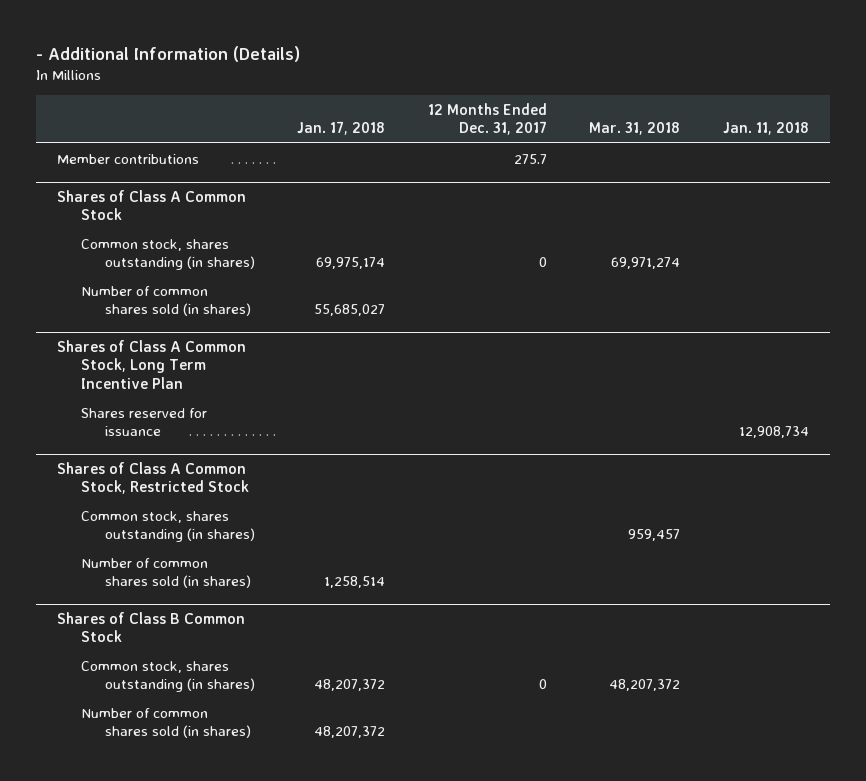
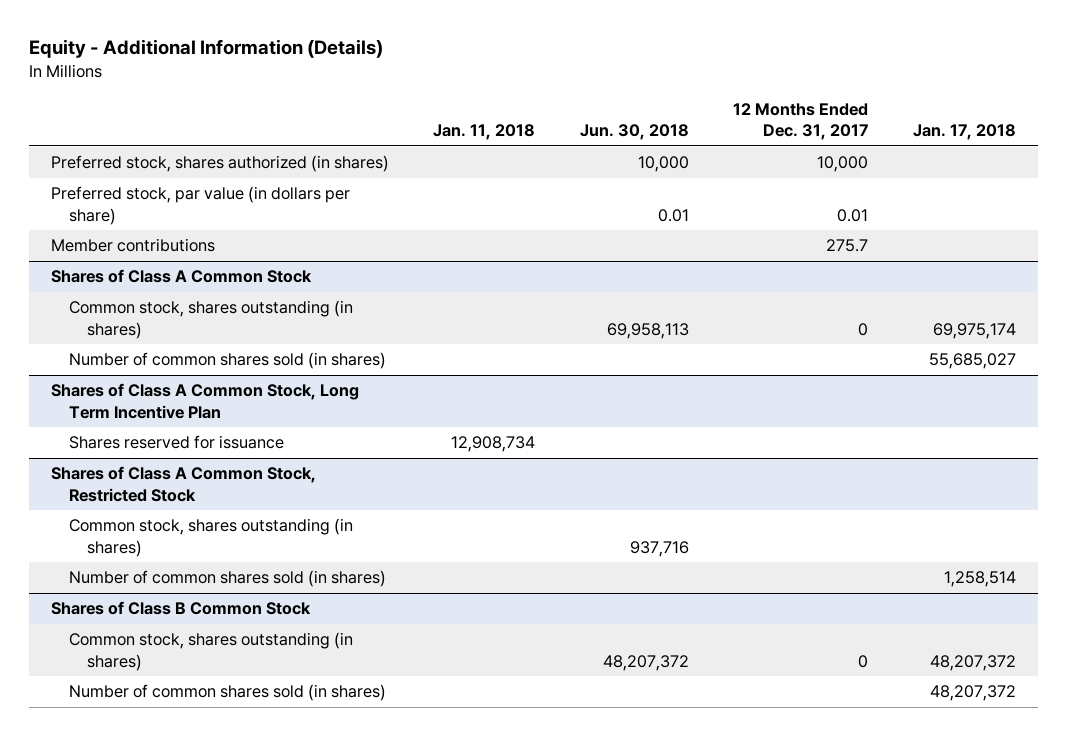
[36,45,301,62] - Additional Information (Details) -> [28,39,383,59] Equity - Additional Information (Details)
[589,122,681,136] Mar. 31, 2018 -> none
none -> [579,123,689,140] Jun. 30, 2018
none -> [50,155,389,173] Preferred stock, shares authorized (in shares)
none -> [50,186,350,225] Preferred stock, par value (in dollars per share)

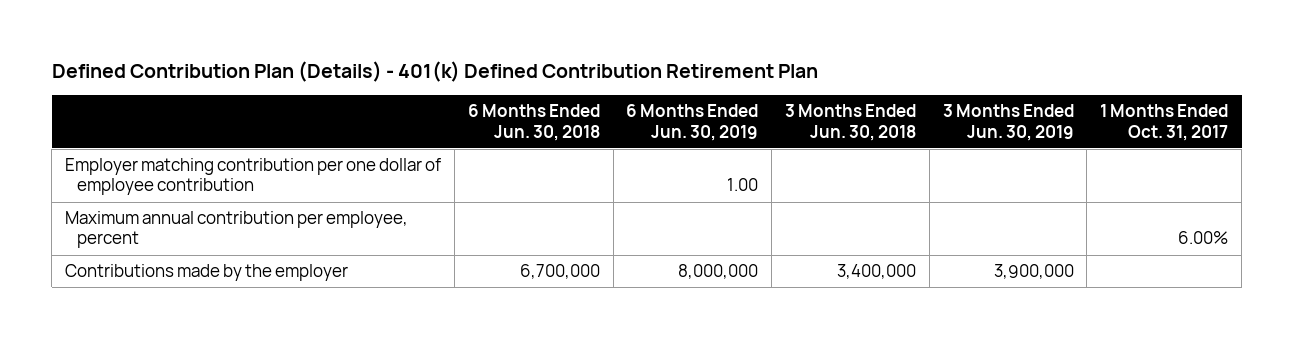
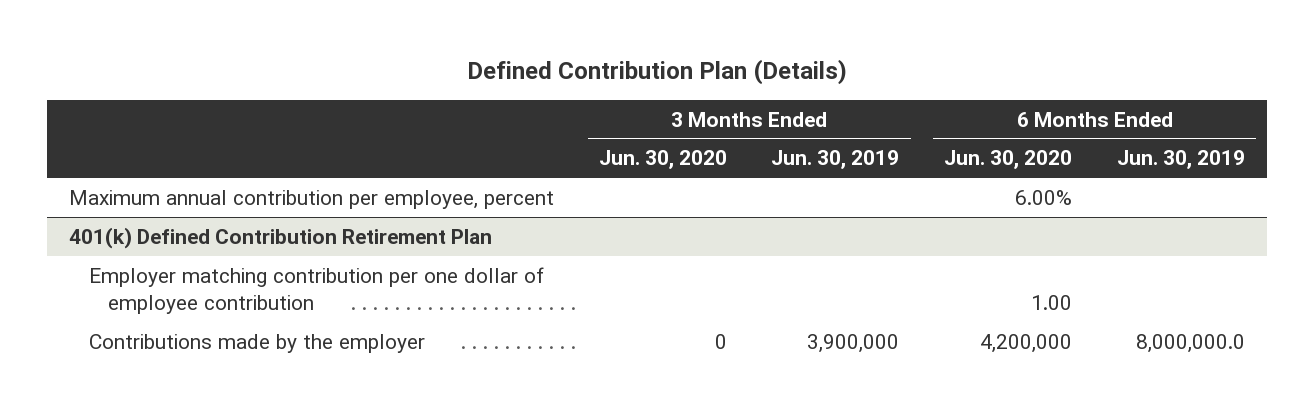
[51,61,818,83] Defined Contribution Plan (Details) - 401(k) Defined Contribution Retirement Plan -> [466,59,847,86] Defined Contribution Plan (Details)
[467,104,600,141] 6 Months Ended Jun. 30, 2018 -> none
[785,104,917,141] 3 Months Ended Jun. 30, 2018 -> none
[1100,104,1229,141] 1 Months Ended Oct. 31, 2017 -> none
none -> [598,150,727,170] Jun. 30, 2020
none -> [944,150,1073,170] Jun. 30, 2020
[65,158,442,196] Employer matching contribution per one dollar of employee contribution -> none
[65,264,349,282] Contributions made by the employer -> none
none -> [68,226,492,249] 401(k) Defined Contribution Retirement Plan
none -> [88,266,544,314] Employer matching contribution per one dollar of employee contribution
none -> [88,333,425,353] Contributions made by the employer

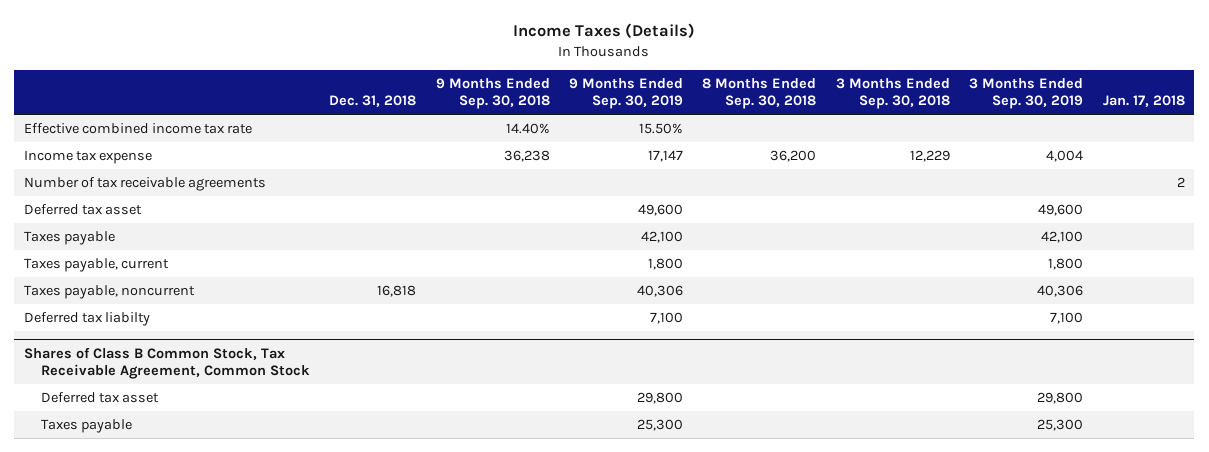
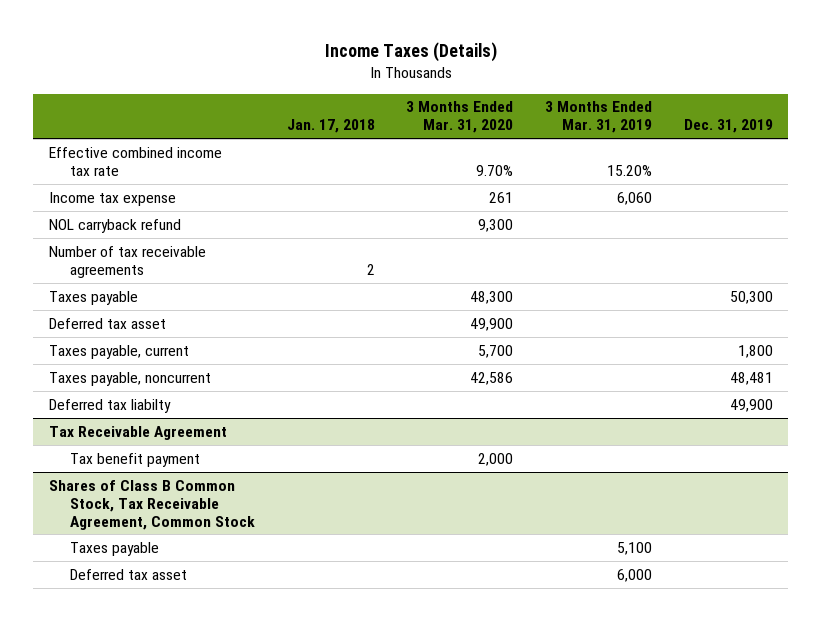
[329,95,417,108] Dec. 31, 2018 -> none
[435,78,550,110] 9 Months Ended Sep. 30, 2018 -> none
[569,78,684,110] 9 Months Ended Sep. 30, 2019 -> none
[702,78,817,110] 8 Months Ended Sep. 30, 2018 -> none
[835,78,950,110] 3 Months Ended Sep. 30, 2018 -> none
[969,78,1084,110] 3 Months Ended Sep. 30, 2019 -> none
none -> [406,101,514,134] 3 Months Ended Mar. 31, 2020
none -> [544,101,652,134] 3 Months Ended Mar. 31, 2019
none -> [683,119,773,134] Dec. 31, 2019
none -> [49,218,182,233] NOL carryback refund
[23,204,142,216] Deferred tax asset -> [49,317,167,329] Deferred tax asset
none -> [49,425,228,440] Tax Receivable Agreement
none -> [70,452,201,467] Tax benefit payment
[40,392,159,404] Deferred tax asset -> [70,568,188,580] Deferred tax asset

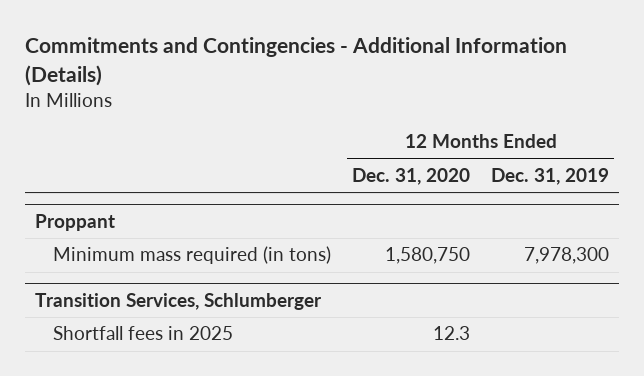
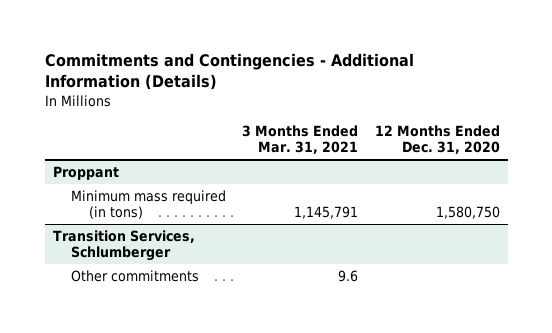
[490,168,609,186] Dec. 31, 2019 -> none
none -> [242,125,359,155] 3 Months Ended Mar. 31, 2021
[53,326,234,341] Shortfall fees in 2025 -> none
none -> [70,270,199,283] Other commitments

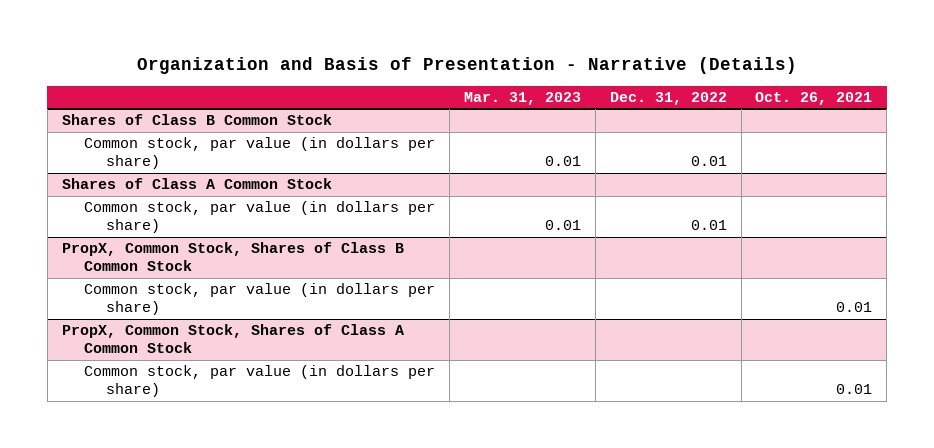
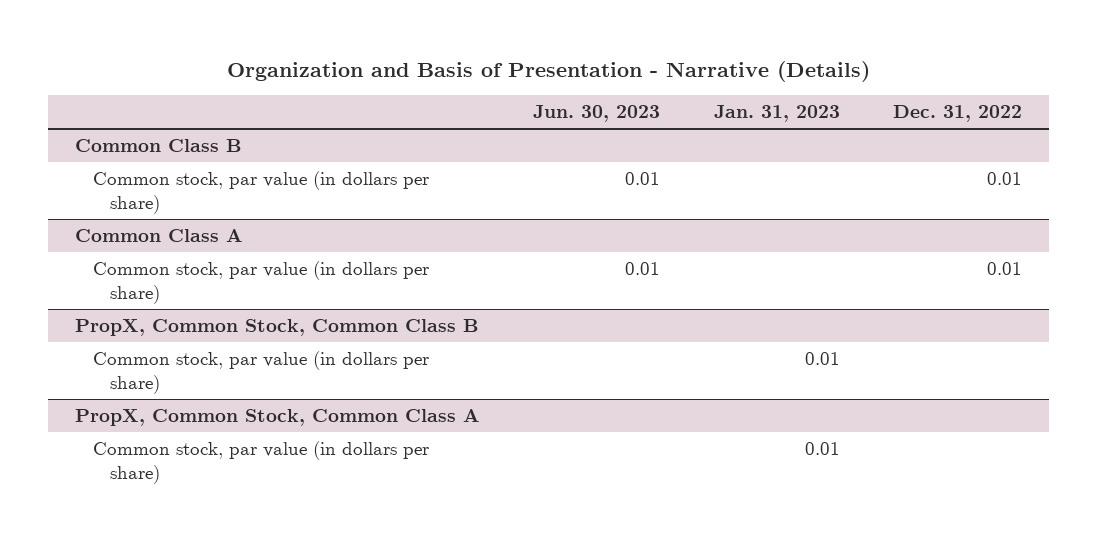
[463,91,581,105] Mar. 31, 2023 -> none
[755,91,873,105] Oct. 26, 2021 -> none
none -> [533,105,661,123] Jun. 30, 2023
none -> [713,105,840,123] Jan. 31, 2023
[61,114,332,126] Shares of Class B Common Stock -> [74,138,242,152] Common Class B
[61,178,332,190] Shares of Class A Common Stock -> [74,228,243,242] Common Class A
[61,242,404,272] PropX, Common Stock, Shares of Class B Common Stock -> [74,318,479,336] PropX, Common Stock, Common Class B
[61,324,404,354] PropX, Common Stock, Shares of Class A Common Stock -> [74,408,480,426] PropX, Common Stock, Common Class A

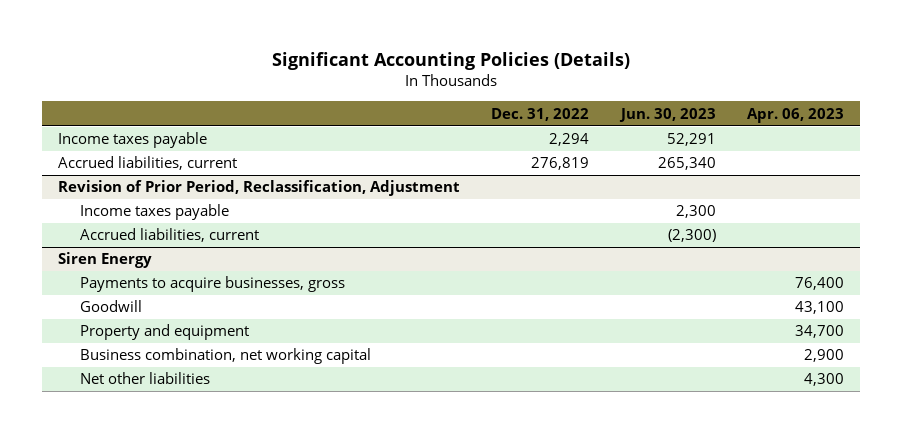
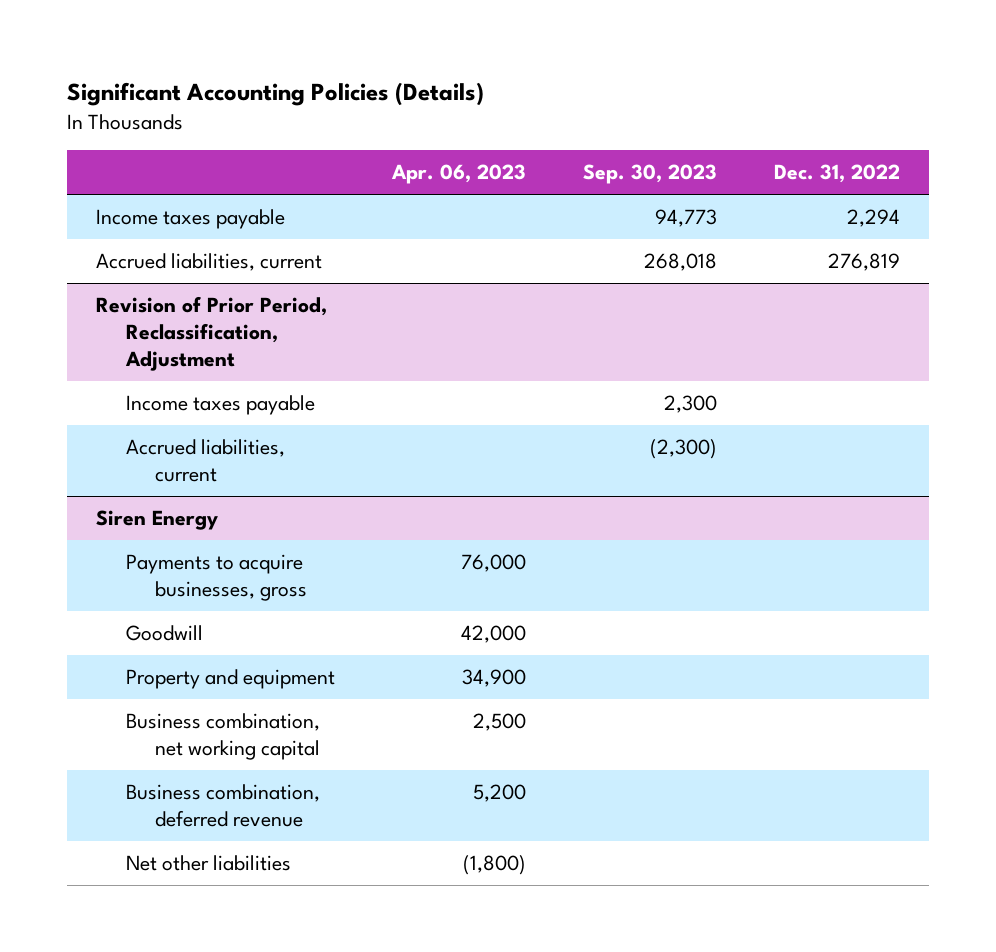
[618,107,716,122] Jun. 30, 2023 -> none
none -> [582,164,717,185] Sep. 30, 2023
[794,277,844,291] 76,400 -> [460,553,526,572] 76,000
[794,301,844,315] 43,100 -> [460,624,526,643] 42,000
[794,325,844,339] 34,700 -> [461,668,526,687] 34,900
[803,349,844,363] 2,900 -> [472,712,526,731] 2,500
none -> [125,783,320,828] Business combination, deferred revenue
[803,373,844,387] 4,300 -> [462,854,526,875] (1,800)

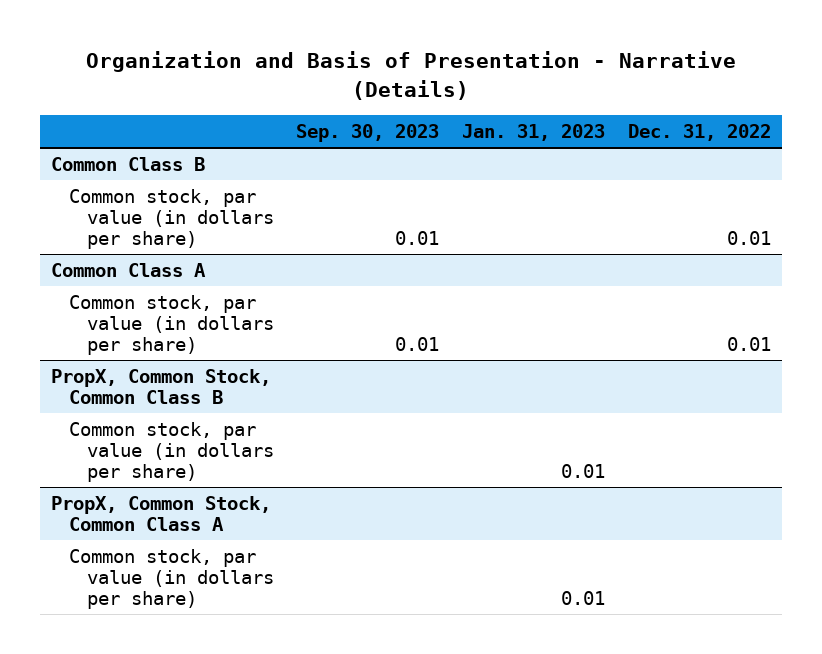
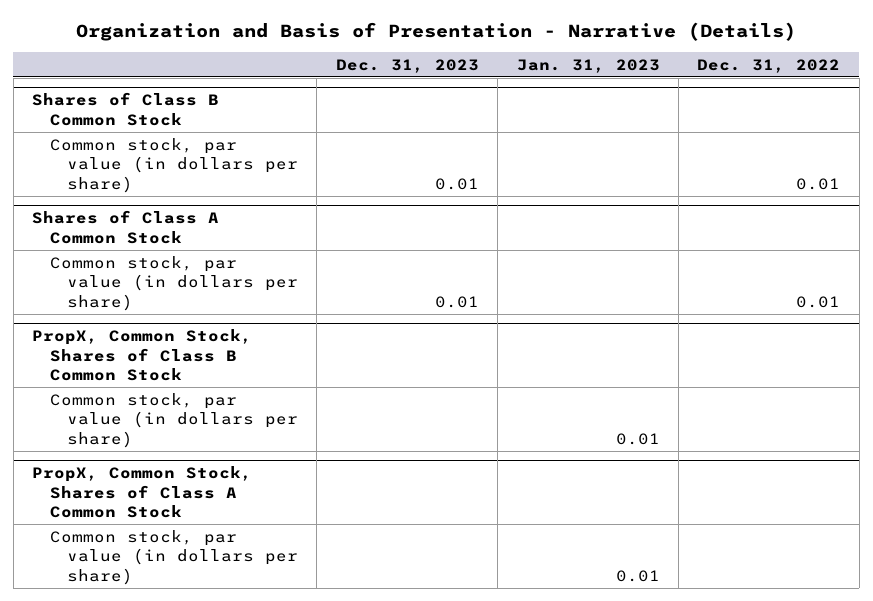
[296,123,440,142] Sep. 30, 2023 -> none
none -> [335,58,479,73] Dec. 31, 2023
[51,156,206,171] Common Class B -> [32,92,220,126] Shares of Class B Common Stock
[51,262,207,277] Common Class A -> [32,210,220,244] Shares of Class A Common Stock
[51,368,272,404] PropX, Common Stock, Common Class B -> [32,329,253,382] PropX, Common Stock, Shares of Class B Common Stock
[51,495,272,531] PropX, Common Stock, Common Class A -> [32,466,253,519] PropX, Common Stock, Shares of Class A Common Stock

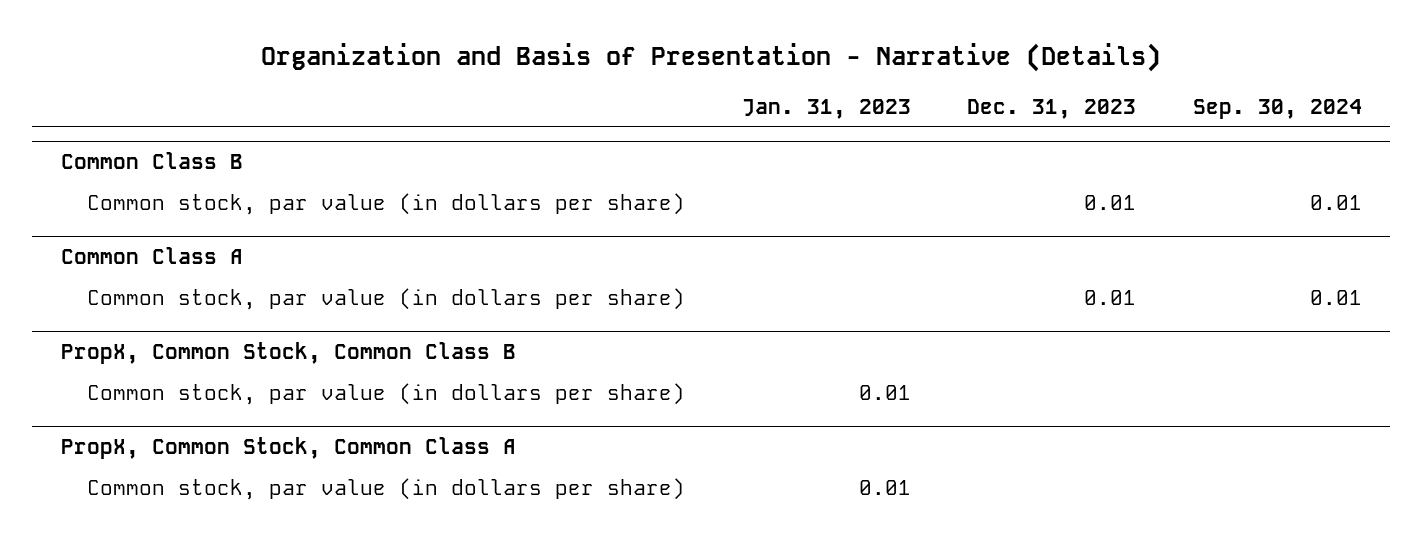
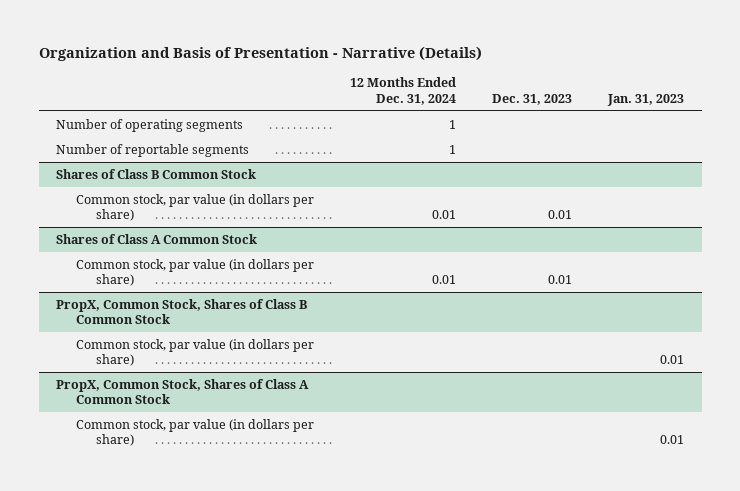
[1192,99,1362,120] Sep. 30, 2024 -> none
none -> [350,77,457,105] 12 Months Ended Dec. 31, 2024
none -> [56,118,244,132] Number of operating segments
none -> [56,143,250,157] Number of reportable segments
[60,152,243,170] Common Class B -> [56,168,257,179] Shares of Class B Common Stock
[60,247,243,265] Common Class A -> [56,233,258,244] Shares of Class A Common Stock
[60,342,516,365] PropX, Common Stock, Common Class B -> [56,298,308,325] PropX, Common Stock, Shares of Class B Common Stock
[60,437,516,460] PropX, Common Stock, Common Class A -> [56,378,310,405] PropX, Common Stock, Shares of Class A Common Stock

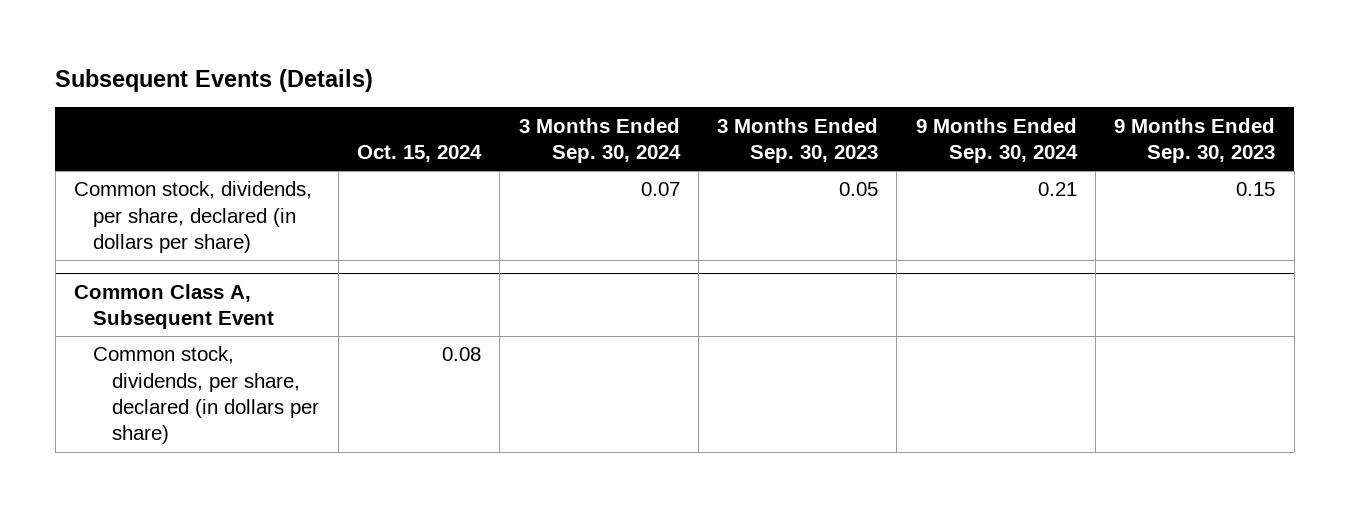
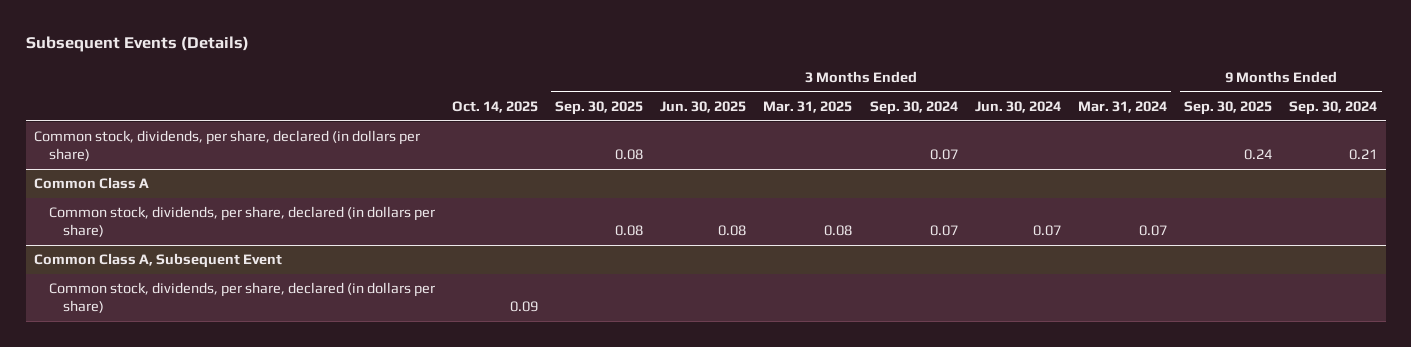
[357,144,483,162] Oct. 15, 2024 -> none
[717,117,879,163] 3 Months Ended Sep. 30, 2023 -> none
[1114,117,1276,163] 9 Months Ended Sep. 30, 2023 -> none
none -> [451,100,538,113] Oct. 14, 2025
none -> [555,100,644,115] Sep. 30, 2025
none -> [660,100,747,113] Jun. 30, 2025
none -> [763,100,853,113] Mar. 31, 2025
none -> [974,100,1061,113] Jun. 30, 2024
none -> [1077,100,1167,113] Mar. 31, 2024
none -> [1184,100,1273,115] Sep. 30, 2025
none -> [34,177,150,190] Common Class A
none -> [48,206,435,238] Common stock, dividends, per share, declared (in dollars per share)

